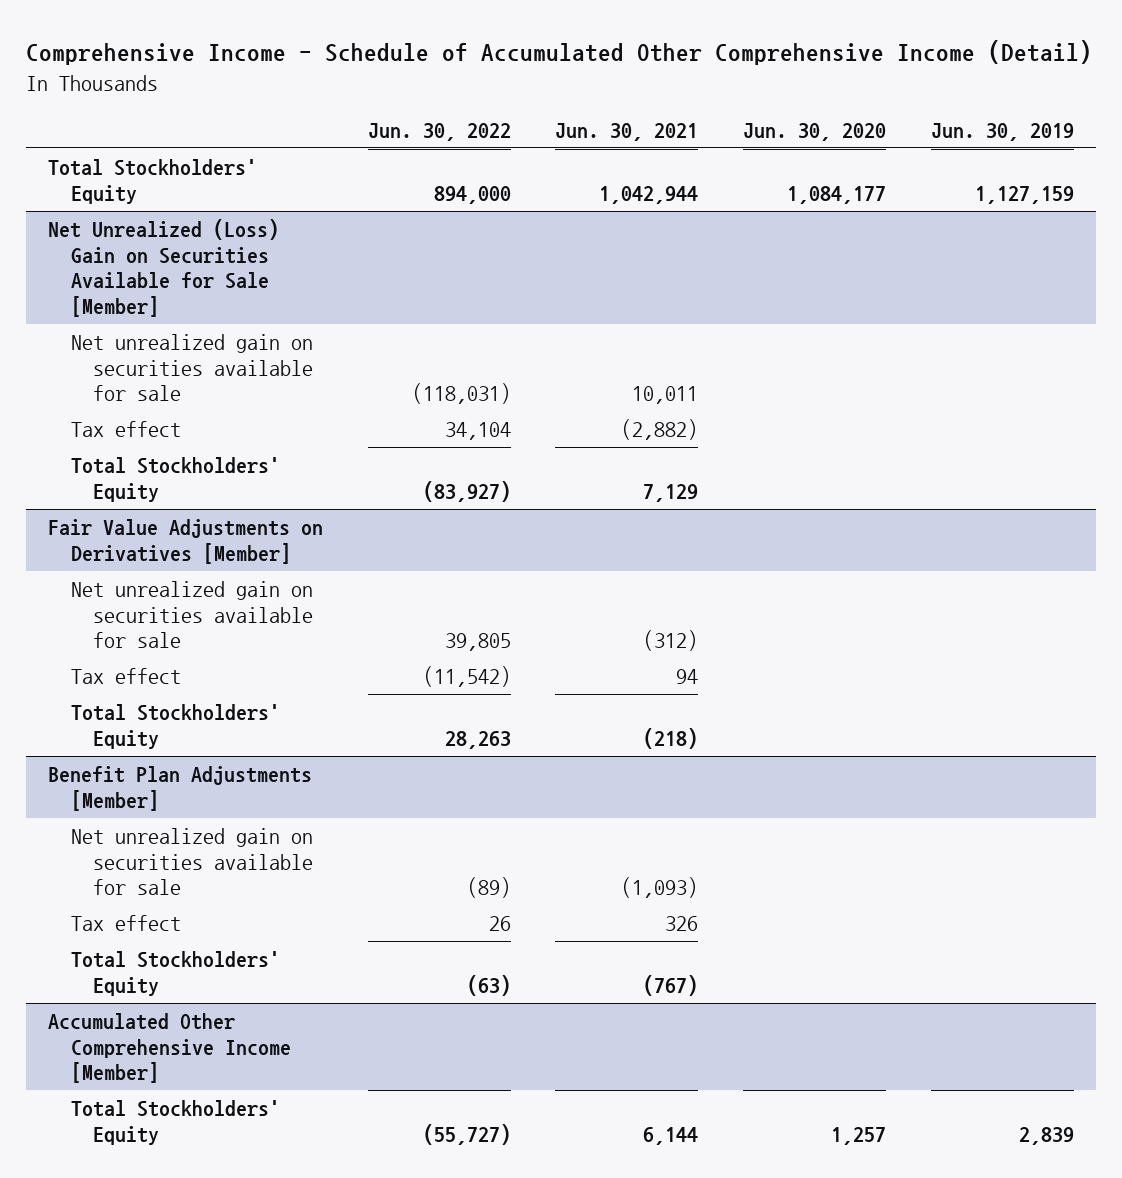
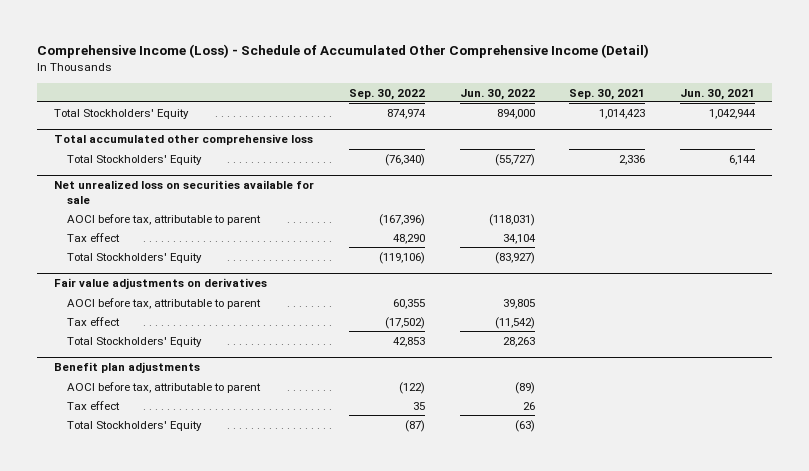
[26,40,1093,66] Comprehensive Income - Schedule of Accumulated Other Comprehensive Income (Detail) -> [36,44,649,59] Comprehensive Income (Loss) - Schedule of Accumulated Other Comprehensive Income (Detail)
[743,122,887,141] Jun. 30, 2020 -> none
[930,122,1074,141] Jun. 30, 2019 -> none
none -> [348,88,425,100] Sep. 30, 2022
none -> [569,88,646,100] Sep. 30, 2021
[48,219,280,317] Net Unrealized (Loss) Gain on Securities Available for Sale [Member] -> none
[70,334,314,402] Net unrealized gain on securities available for sale -> none
[70,421,181,438] Tax effect -> none
[70,457,280,502] Total Stockholders' Equity -> none
[48,519,324,564] Fair Value Adjustments on Derivatives [Member] -> none
[70,581,314,649] Net unrealized gain on securities available for sale -> none
[70,668,181,685] Tax effect -> none
[70,704,280,749] Total Stockholders' Equity -> none
[48,766,313,811] Benefit Plan Adjustments [Member] -> none
[70,828,314,896] Net unrealized gain on securities available for sale -> none
[70,915,181,932] Tax effect -> none
[70,951,280,996] Total Stockholders' Equity -> none
[48,1013,291,1084] Accumulated Other Comprehensive Income [Member] -> [54,134,314,146] Total accumulated other comprehensive loss
none -> [54,180,315,204] Net unrealized loss on securities available for sale
none -> [67,213,262,225] AOCI before tax, attributable to parent
none -> [67,232,121,242] Tax effect
none -> [67,252,203,263] Total Stockholders' Equity
none -> [54,278,268,290] Fair value adjustments on derivatives
none -> [67,297,262,309] AOCI before tax, attributable to parent
none -> [67,316,121,326] Tax effect
none -> [67,336,203,347] Total Stockholders' Equity
none -> [54,362,201,374] Benefit plan adjustments
none -> [67,381,262,393] AOCI before tax, attributable to parent
none -> [67,400,121,410] Tax effect
none -> [67,420,203,431] Total Stockholders' Equity

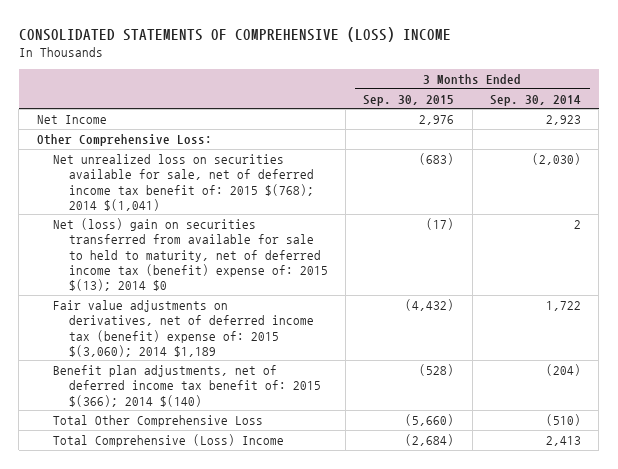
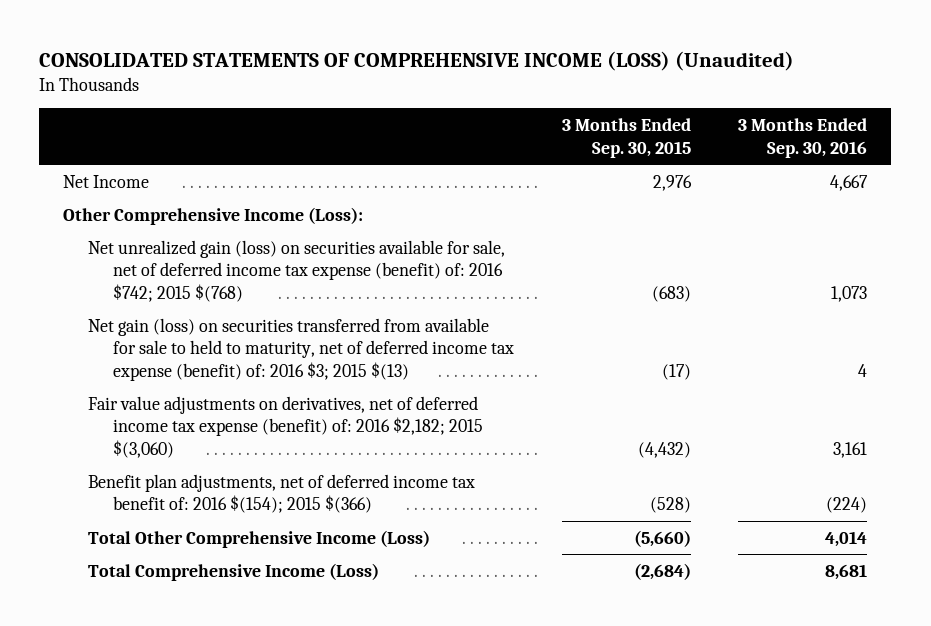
[18,26,451,42] CONSOLIDATED STATEMENTS OF COMPREHENSIVE (LOSS) INCOME -> [39,50,795,71] CONSOLIDATED STATEMENTS OF COMPREHENSIVE INCOME (LOSS) (Unaudited)
[490,94,582,106] Sep. 30, 2014 -> none
none -> [738,118,868,158] 3 Months Ended Sep. 30, 2016
[36,133,212,146] Other Comprehensive Loss: -> [63,206,364,225] Other Comprehensive Income (Loss):
[52,153,314,211] Net unrealized loss on securities available for sale, net of deferred income tax benefit of: 2015 $(768); 2014 $(1,041) -> [88,239,506,302] Net unrealized gain (loss) on securities available for sale, net of deferred income tax expense (benefit) of: 2016 $742; 2015 $(768)
[52,217,328,292] Net (loss) gain on securities transferred from available for sale to held to maturity, net of deferred income tax (benefit) expense of: 2015 $(13); 2014 $0 -> [88,317,515,381] Net gain (loss) on securities transferred from available for sale to held to maturity, net of deferred income tax expense (benefit) of: 2016 $3; 2015 $(13)
[52,299,314,357] Fair value adjustments on derivatives, net of deferred income tax (benefit) expense of: 2015 $(3,060); 2014 $1,189 -> [88,395,484,458] Fair value adjustments on derivatives, net of deferred income tax expense (benefit) of: 2016 $2,182; 2015 $(3,060)
[52,364,321,407] Benefit plan adjustments, net of deferred income tax benefit of: 2015 $(366); 2014 $(140) -> [88,473,476,514] Benefit plan adjustments, net of deferred income tax benefit of: 2016 $(154); 2015 $(366)
[52,414,263,427] Total Other Comprehensive Loss -> [88,529,431,548] Total Other Comprehensive Income (Loss)
[52,433,284,447] Total Comprehensive (Loss) Income -> [88,562,380,581] Total Comprehensive Income (Loss)

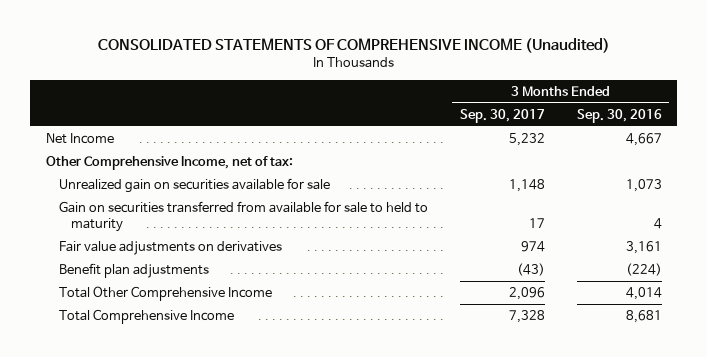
[39,50,795,71] CONSOLIDATED STATEMENTS OF COMPREHENSIVE INCOME (LOSS) (Unaudited) -> [97,37,610,53] CONSOLIDATED STATEMENTS OF COMPREHENSIVE INCOME (Unaudited)
[561,118,691,158] 3 Months Ended Sep. 30, 2015 -> none
none -> [459,108,545,123] Sep. 30, 2017
[63,206,364,225] Other Comprehensive Income (Loss): -> [45,156,293,171] Other Comprehensive Income, net of tax:
[88,239,506,302] Net unrealized gain (loss) on securities available for sale, net of deferred income tax expense (benefit) of: 2016 $742; 2015 $(768) -> [58,178,330,194] Unrealized gain on securities available for sale
[88,317,515,381] Net gain (loss) on securities transferred from available for sale to held to maturity, net of deferred income tax expense (benefit) of: 2016 $3; 2015 $(13) -> [58,201,428,233] Gain on securities transferred from available for sale to held to maturity
[88,395,484,458] Fair value adjustments on derivatives, net of deferred income tax expense (benefit) of: 2016 $2,182; 2015 $(3,060) -> [58,241,282,256] Fair value adjustments on derivatives
[88,473,476,514] Benefit plan adjustments, net of deferred income tax benefit of: 2016 $(154); 2015 $(366) -> [58,263,209,279] Benefit plan adjustments
[88,529,431,548] Total Other Comprehensive Income (Loss) -> [58,286,272,302] Total Other Comprehensive Income
[88,562,380,581] Total Comprehensive Income (Loss) -> [58,309,234,325] Total Comprehensive Income

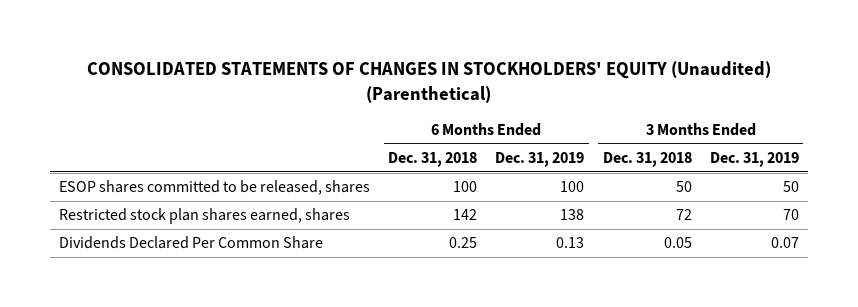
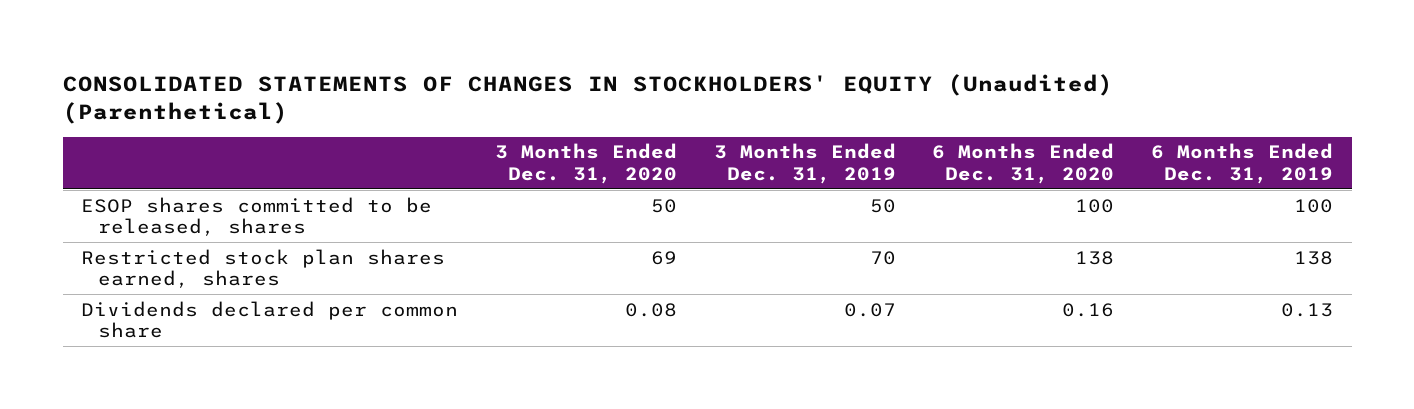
[388,152,478,168] Dec. 31, 2018 -> none
[602,152,692,168] Dec. 31, 2018 -> none
none -> [494,143,677,184] 3 Months Ended Dec. 31, 2020
none -> [932,143,1115,184] 6 Months Ended Dec. 31, 2020
[59,236,324,250] Dividends Declared Per Common Share -> [81,300,459,338] Dividends declared per common share

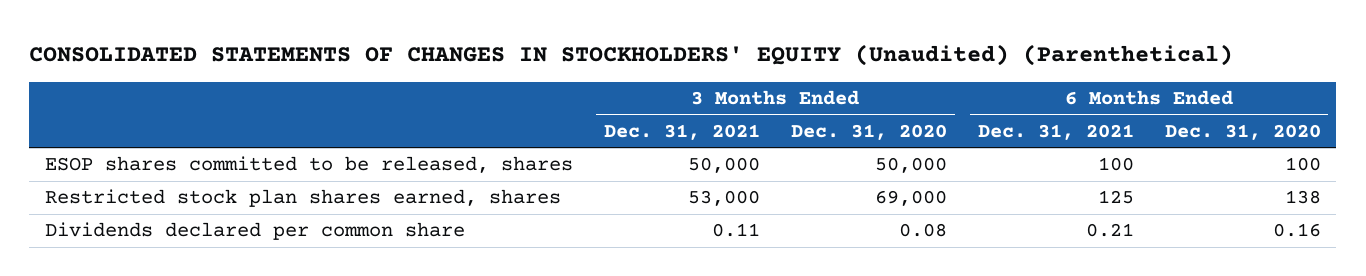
[713,143,896,184] 3 Months Ended Dec. 31, 2019 -> none
[1151,143,1334,184] 6 Months Ended Dec. 31, 2019 -> none
none -> [603,123,760,140] Dec. 31, 2021
none -> [977,123,1134,140] Dec. 31, 2021
[650,198,677,213] 50 -> [874,157,947,174] 50,000
[650,250,677,265] 69 -> [874,190,947,207] 69,000

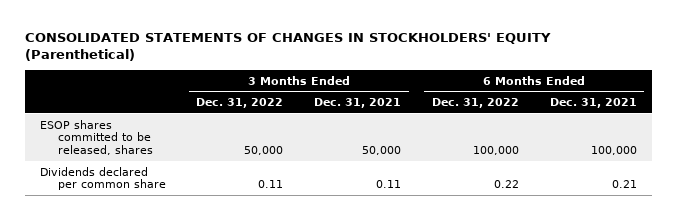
[29,44,1234,67] CONSOLIDATED STATEMENTS OF CHANGES IN STOCKHOLDERS' EQUITY (Unaudited) (Parenthetical) -> [25,33,552,62] CONSOLIDATED STATEMENTS OF CHANGES IN STOCKHOLDERS' EQUITY (Parenthetical)
[790,123,947,140] Dec. 31, 2020 -> none
[1164,123,1321,140] Dec. 31, 2020 -> none
none -> [196,98,284,109] Dec. 31, 2022
none -> [431,98,519,109] Dec. 31, 2022
[44,189,561,208] Restricted stock plan shares earned, shares -> none
[1097,157,1134,172] 100 -> [590,146,637,156] 100,000

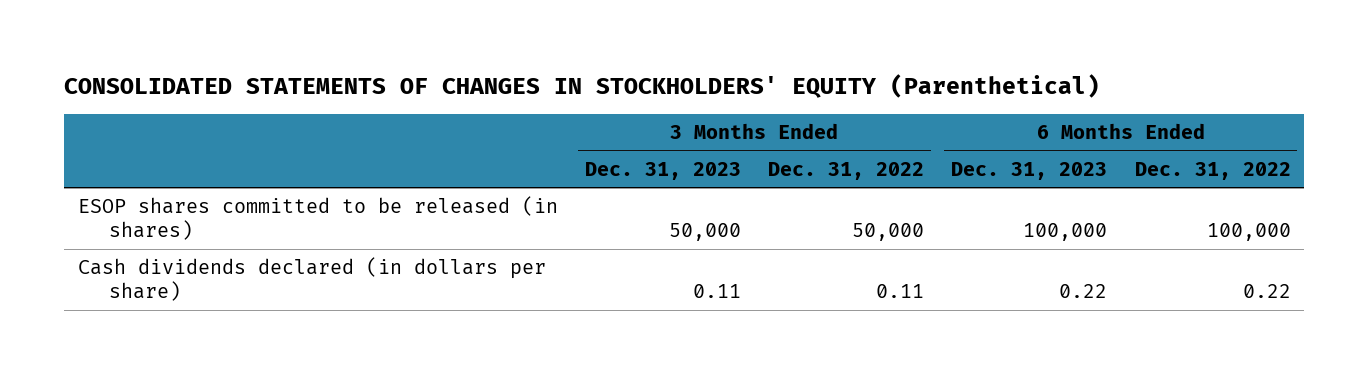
[314,98,402,109] Dec. 31, 2021 -> none
[549,98,637,109] Dec. 31, 2021 -> none
none -> [584,161,741,180] Dec. 31, 2023
none -> [951,161,1108,180] Dec. 31, 2023
[40,119,153,156] ESOP shares committed to be released, shares -> [77,196,558,241] ESOP shares committed to be released (in shares)
[40,166,166,191] Dividends declared per common share -> [77,257,546,302] Cash dividends declared (in dollars per share)

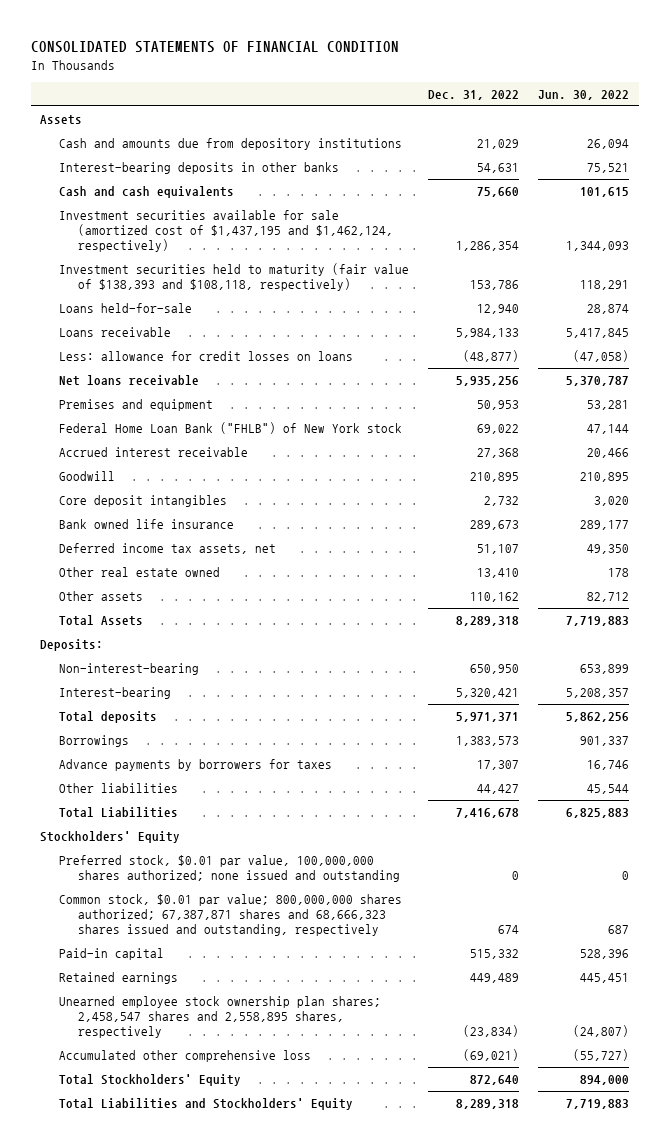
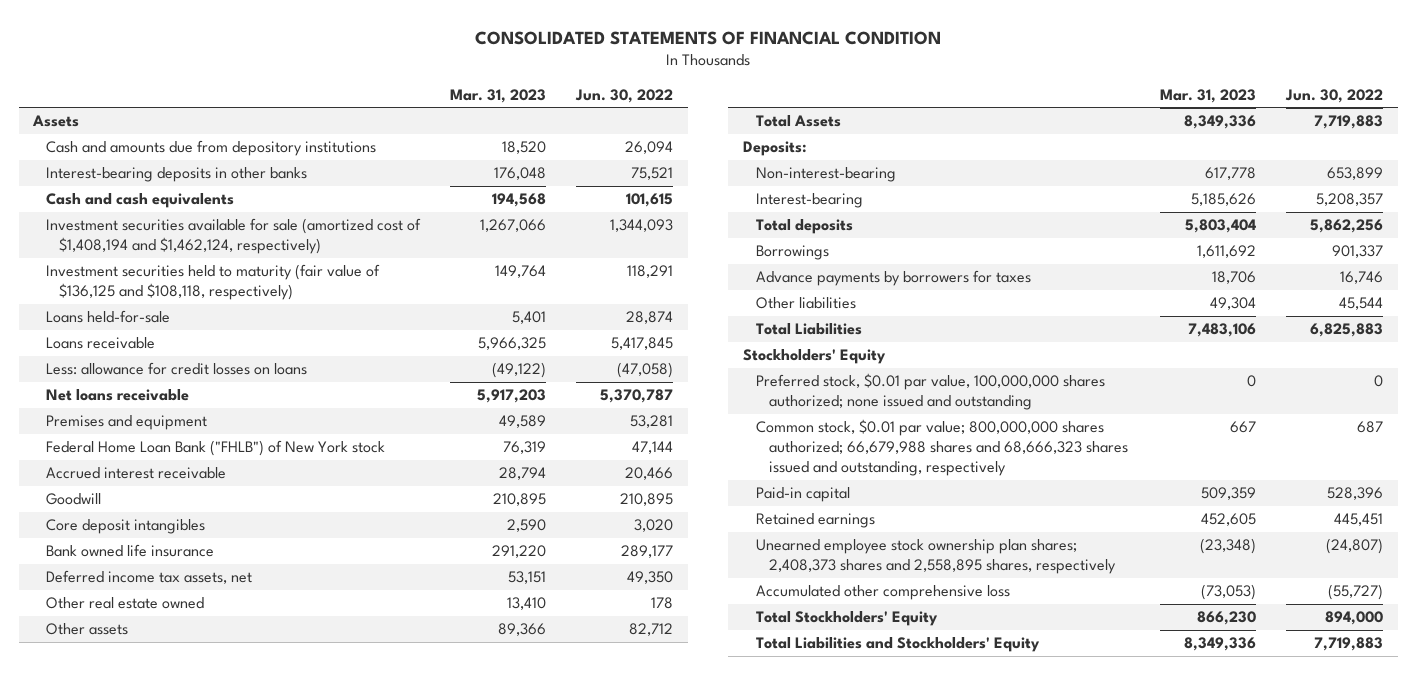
[427,90,519,101] Dec. 31, 2022 -> none
none -> [450,88,547,103] Mar. 31, 2023
[58,210,393,253] Investment securities available for sale (amortized cost of $1,437,195 and $1,462,124, respectively) -> [46,218,422,255] Investment securities available for sale (amortized cost of $1,408,194 and $1,462,124, respectively)
[58,263,409,292] Investment securities held to maturity (fair value of $138,393 and $108,118, respectively) -> [46,264,381,301] Investment securities held to maturity (fair value of $136,125 and $108,118, respectively)
[58,894,402,937] Common stock, $0.01 par value; 800,000,000 shares authorized; 67,387,871 shares and 68,666,323 shares issued and outstanding, respectively -> [756,419,1129,477] Common stock, $0.01 par value; 800,000,000 shares authorized; 66,679,988 shares and 68,666,323 shares issued and outstanding, respectively
[58,996,381,1039] Unearned employee stock ownership plan shares; 2,458,547 shares and 2,558,895 shares, respectively -> [756,539,1117,575] Unearned employee stock ownership plan shares; 2,408,373 shares and 2,558,895 shares, respectively

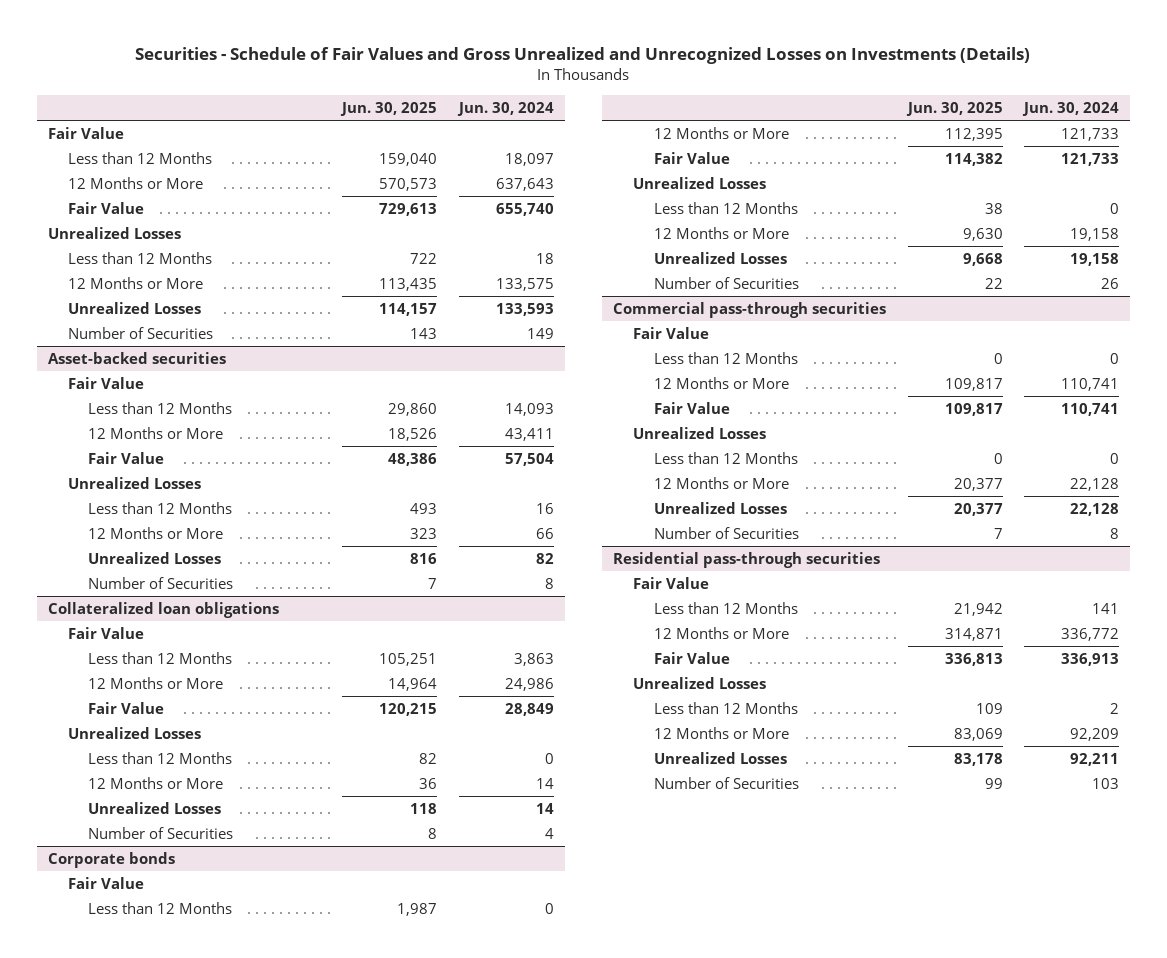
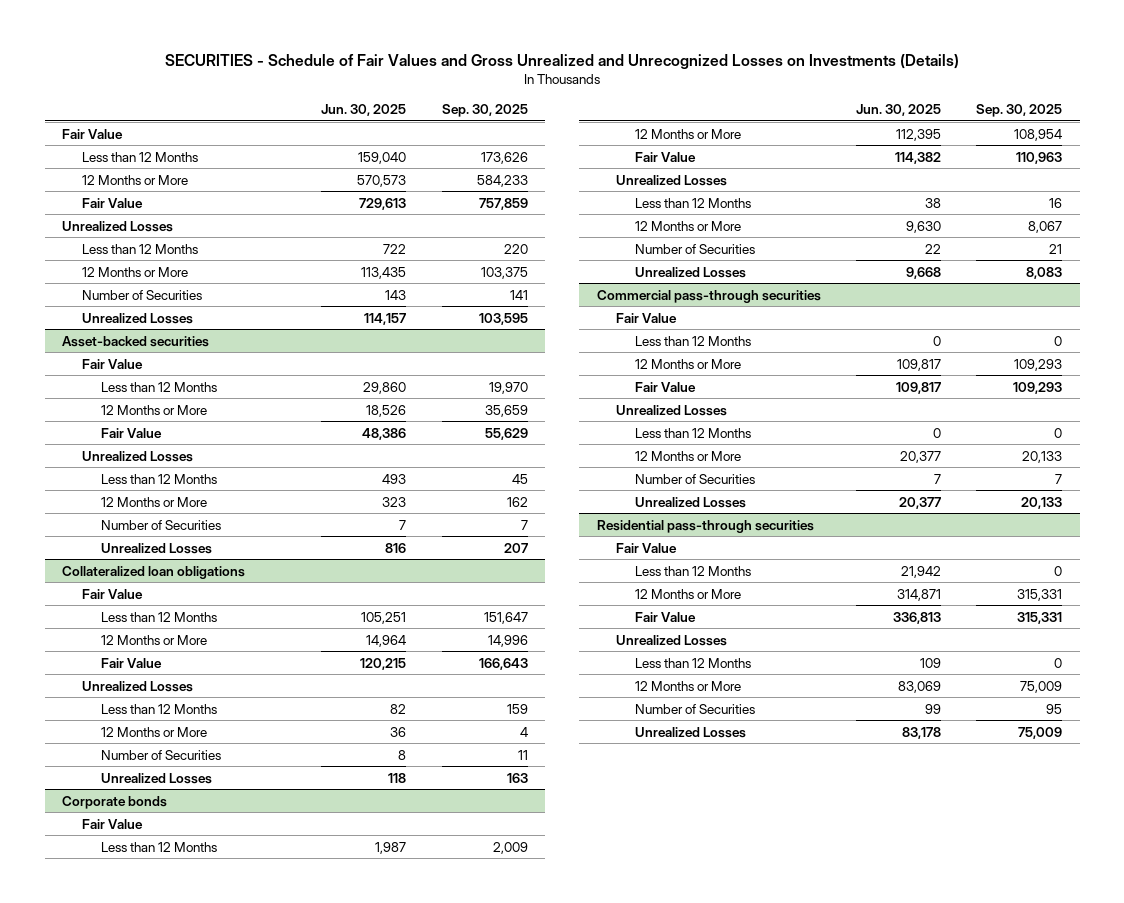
[135,47,1031,65] Securities - Schedule of Fair Values and Gross Unrealized and Unrecognized Losses on Investments (Details) -> [165,53,960,69] SECURITIES - Schedule of Fair Values and Gross Unrealized and Unrecognized Losses on Investments (Details)
[456,102,554,117] Jun. 30, 2024 -> none
none -> [441,104,528,118] Sep. 30, 2025
[67,301,201,314] Unrealized Losses -> [81,312,193,324] Unrealized Losses
[88,551,222,564] Unrealized Losses -> [100,542,212,554] Unrealized Losses
[88,801,222,814] Unrealized Losses -> [100,772,212,784] Unrealized Losses
[653,251,787,264] Unrealized Losses -> [635,266,747,278] Unrealized Losses
[653,501,787,514] Unrealized Losses -> [635,496,747,508] Unrealized Losses
[653,751,787,764] Unrealized Losses -> [635,726,747,738] Unrealized Losses

